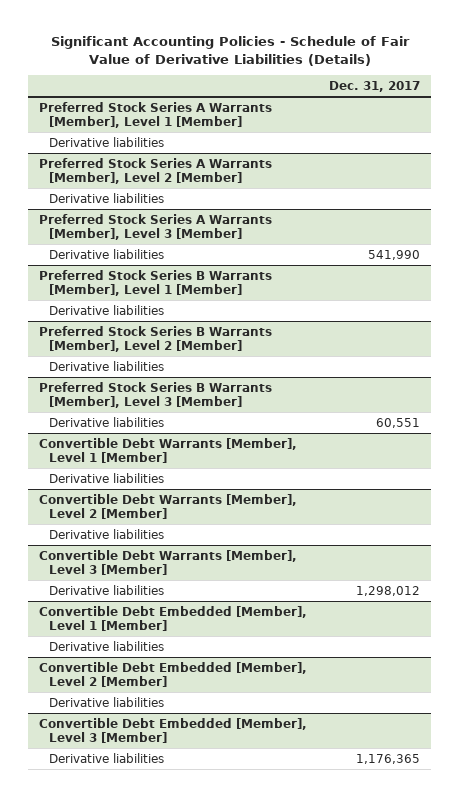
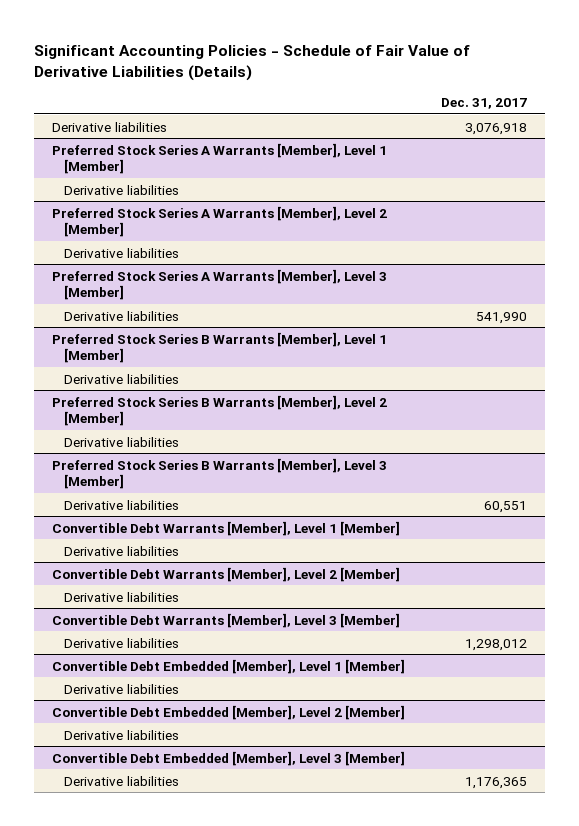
none -> [52,121,168,132] Derivative liabilities

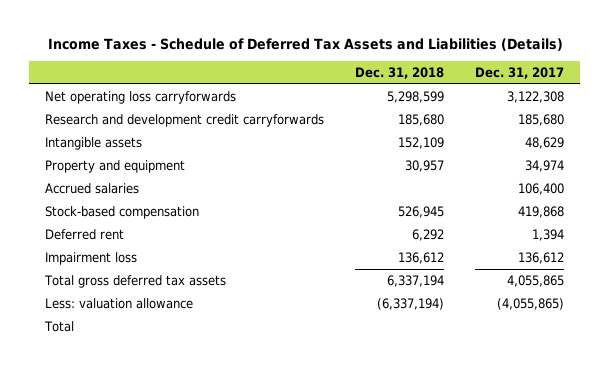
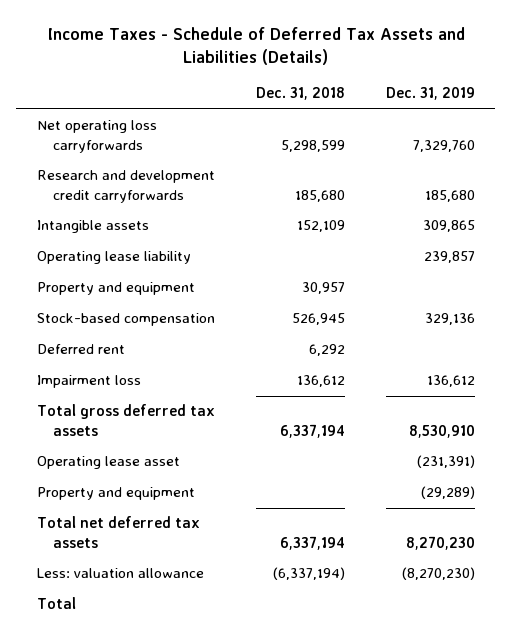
[475,66,565,79] Dec. 31, 2017 -> none
none -> [385,87,475,101] Dec. 31, 2019
none -> [36,251,191,265] Operating lease liability
[44,182,139,194] Accrued salaries -> none
none -> [36,456,180,470] Operating lease asset
none -> [36,487,195,501] Property and equipment
none -> [36,516,200,548] Total net deferred tax assets

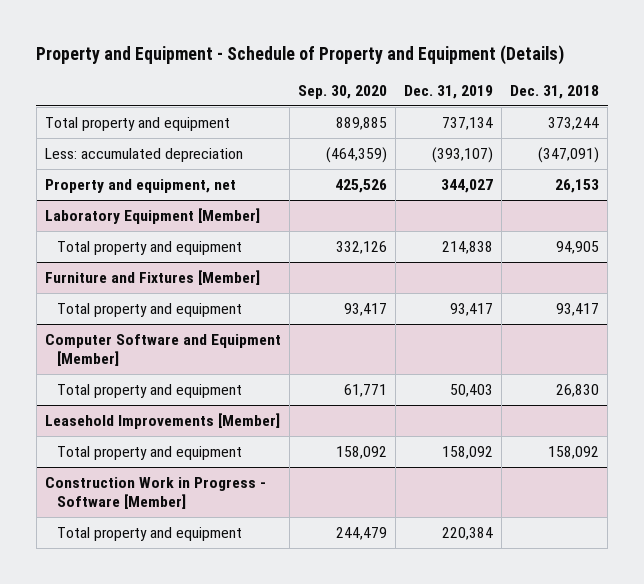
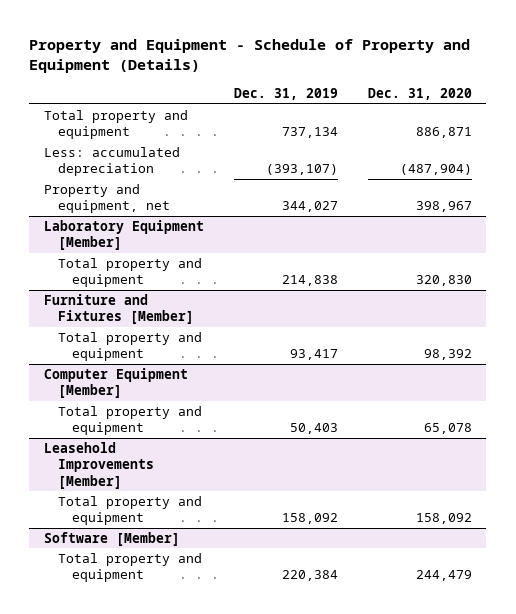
[297,85,387,100] Sep. 30, 2020 -> none
[510,85,600,100] Dec. 31, 2018 -> none
none -> [367,88,472,101] Dec. 31, 2020
[44,333,281,367] Computer Software and Equipment [Member] -> [44,367,189,399] Computer Equipment [Member]
[44,476,266,510] Construction Work in Progress - Software [Member] -> [44,531,181,546] Software [Member]

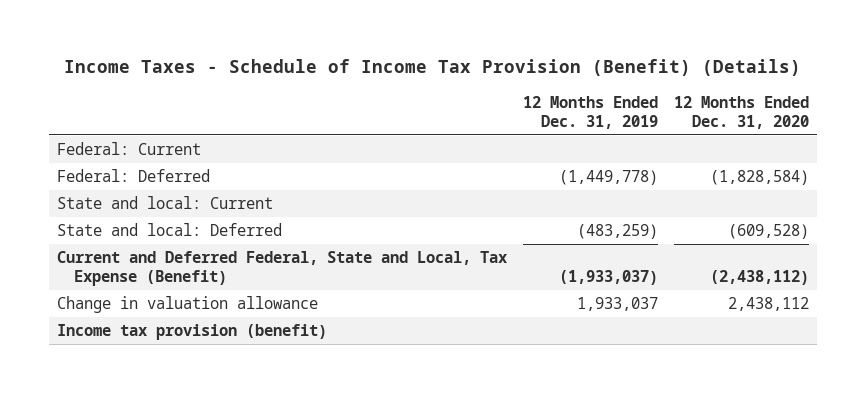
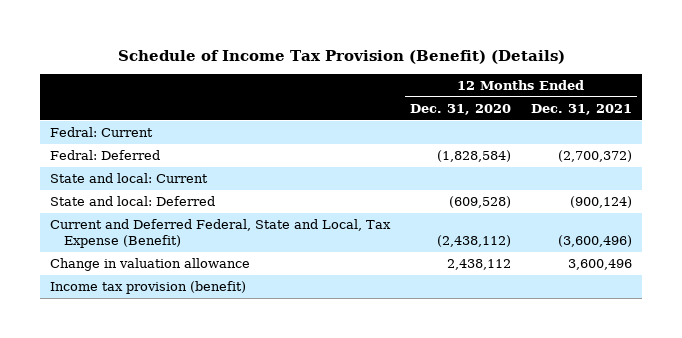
[63,59,801,77] Income Taxes - Schedule of Income Tax Provision (Benefit) (Details) -> [118,49,566,64] Schedule of Income Tax Provision (Benefit) (Details)
[522,95,658,129] 12 Months Ended Dec. 31, 2019 -> none
none -> [530,104,632,116] Dec. 31, 2021
[57,142,202,156] Federal: Current -> [50,127,154,138] Fedral: Current
[57,169,211,183] Federal: Deferred -> [50,150,161,161] Fedral: Deferred

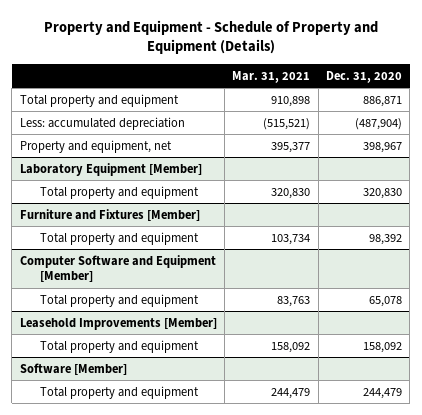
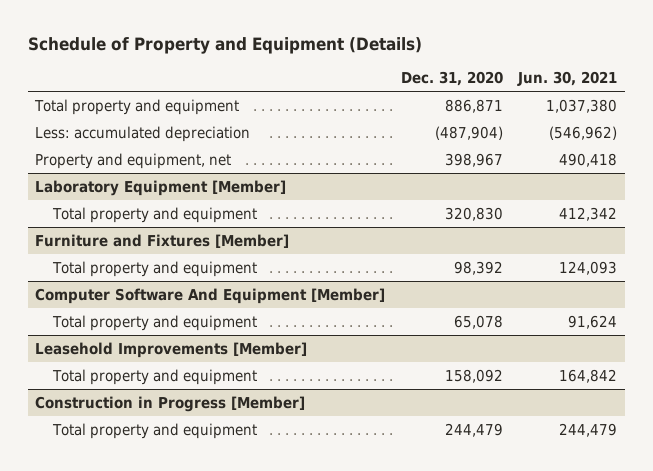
[43,19,378,55] Property and Equipment - Schedule of Property and Equipment (Details) -> [27,37,422,55] Schedule of Property and Equipment (Details)
[232,70,311,83] Mar. 31, 2021 -> none
none -> [517,71,618,87] Jun. 30, 2021
[19,254,216,283] Computer Software and Equipment [Member] -> [35,287,386,304] Computer Software And Equipment [Member]
[19,362,127,375] Software [Member] -> [35,395,306,412] Construction in Progress [Member]

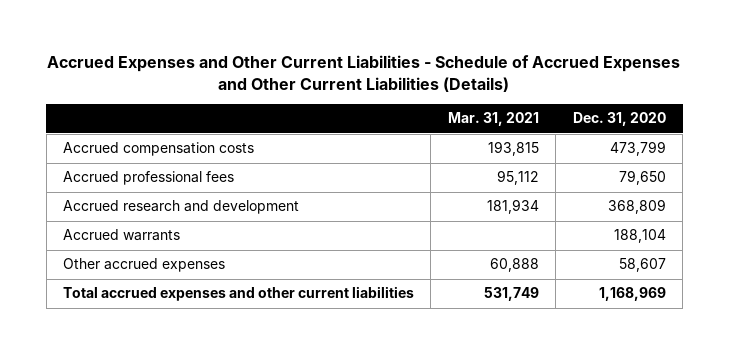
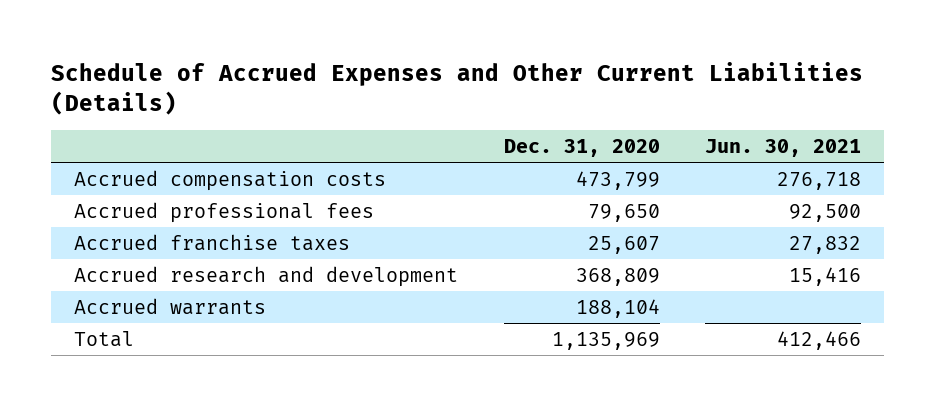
[47,54,681,92] Accrued Expenses and Other Current Liabilities - Schedule of Accrued Expenses and Other Current Liabilities (Details) -> [50,61,863,116] Schedule of Accrued Expenses and Other Current Liabilities (Details)
[447,112,539,127] Mar. 31, 2021 -> none
none -> [705,139,862,158] Jun. 30, 2021
none -> [73,233,350,251] Accrued franchise taxes
[62,258,225,273] Other accrued expenses -> none
[62,286,414,302] Total accrued expenses and other current liabilities -> none
none -> [73,330,134,347] Total

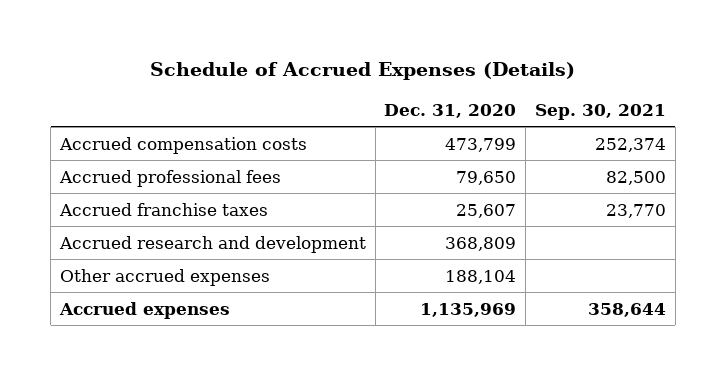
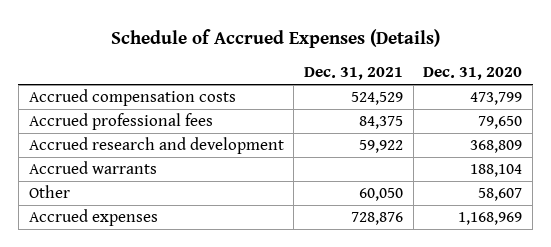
[534,103,666,120] Sep. 30, 2021 -> none
none -> [304,67,404,81] Dec. 31, 2021
[58,202,268,216] Accrued franchise taxes -> none
none -> [28,161,157,175] Accrued warrants
[59,268,270,286] Other accrued expenses -> [28,185,70,199] Other
[445,269,517,284] 188,104 -> [478,188,523,202] 58,607
[420,302,517,317] 1,135,969 -> [458,212,523,226] 1,168,969

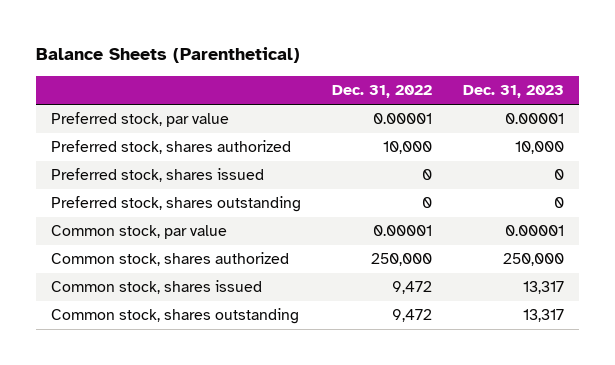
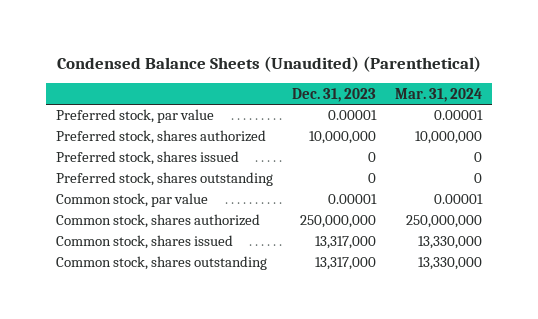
[35,47,300,64] Balance Sheets (Parenthetical) -> [56,55,481,72] Condensed Balance Sheets (Unaudited) (Parenthetical)
[331,85,432,99] Dec. 31, 2022 -> none
none -> [395,87,483,102] Mar. 31, 2024
[514,141,564,155] 10,000 -> [308,131,376,145] 10,000,000
[502,253,564,267] 250,000 -> [299,215,376,229] 250,000,000
[522,281,564,295] 13,317 -> [314,236,376,250] 13,317,000
[522,309,564,323] 13,317 -> [314,257,376,271] 13,317,000

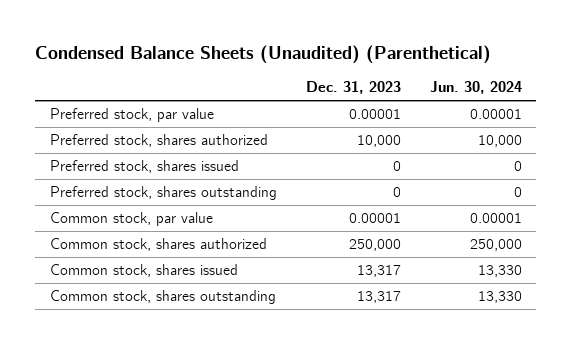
[395,87,483,102] Mar. 31, 2024 -> none
none -> [429,81,522,95] Jun. 30, 2024
[308,131,376,145] 10,000,000 -> [356,135,401,148] 10,000
[299,215,376,229] 250,000,000 -> [348,239,401,252] 250,000
[314,236,376,250] 13,317,000 -> [356,265,401,278] 13,317
[314,257,376,271] 13,317,000 -> [356,291,401,304] 13,317

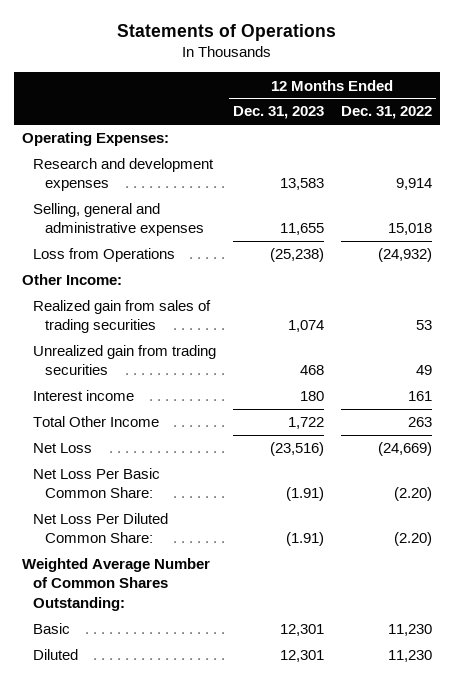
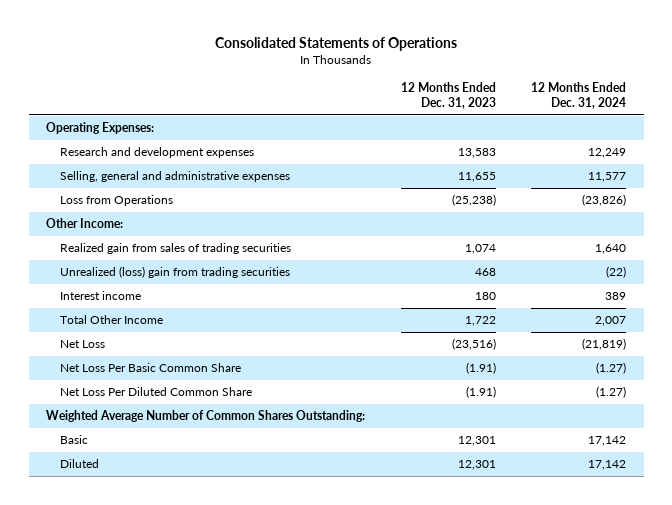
[116,24,336,42] Statements of Operations -> [215,36,458,51] Consolidated Statements of Operations
[340,106,432,120] Dec. 31, 2022 -> none
none -> [530,82,626,110] 12 Months Ended Dec. 31, 2024
[33,345,217,376] Unrealized gain from trading securities -> [60,266,291,279] Unrealized (loss) gain from trading securities
[33,468,161,499] Net Loss Per Basic Common Share: -> [60,363,242,373] Net Loss Per Basic Common Share
[33,513,169,544] Net Loss Per Diluted Common Share: -> [60,387,253,397] Net Loss Per Diluted Common Share

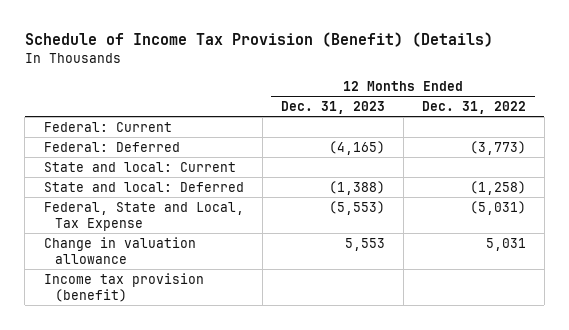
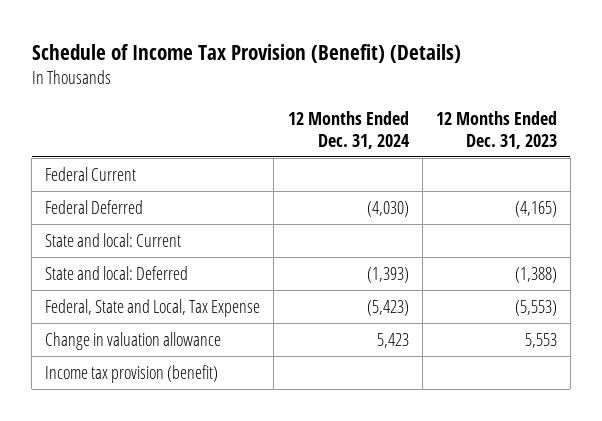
[421,100,526,114] Dec. 31, 2022 -> none
none -> [287,111,410,149] 12 Months Ended Dec. 31, 2024
[43,121,172,132] Federal: Current -> [45,167,137,182] Federal Current
[43,141,180,152] Federal: Deferred -> [45,200,144,215] Federal Deferred

